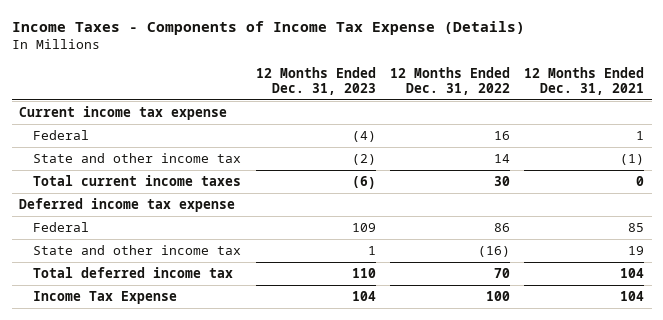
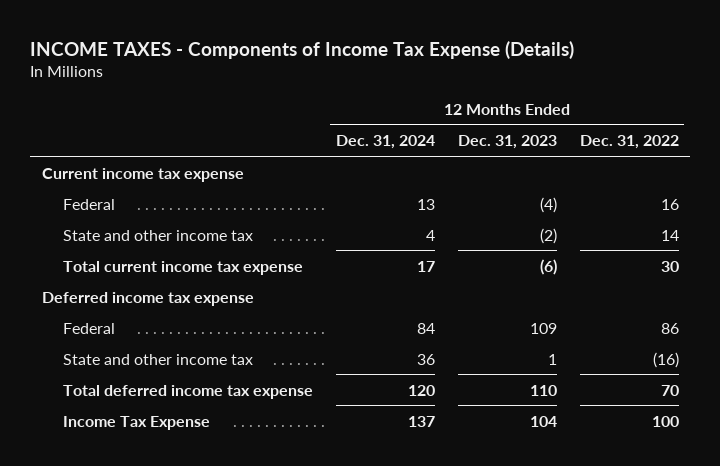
[11,20,525,35] Income Taxes - Components of Income Tax Expense (Details) -> [30,40,575,59] INCOME TAXES - Components of Income Tax Expense (Details)
[524,66,645,95] 12 Months Ended Dec. 31, 2021 -> none
none -> [336,135,436,150] Dec. 31, 2024
[33,175,242,187] Total current income taxes -> [63,260,304,275] Total current income tax expense
[33,267,234,279] Total deferred income tax -> [63,384,314,399] Total deferred income tax expense

